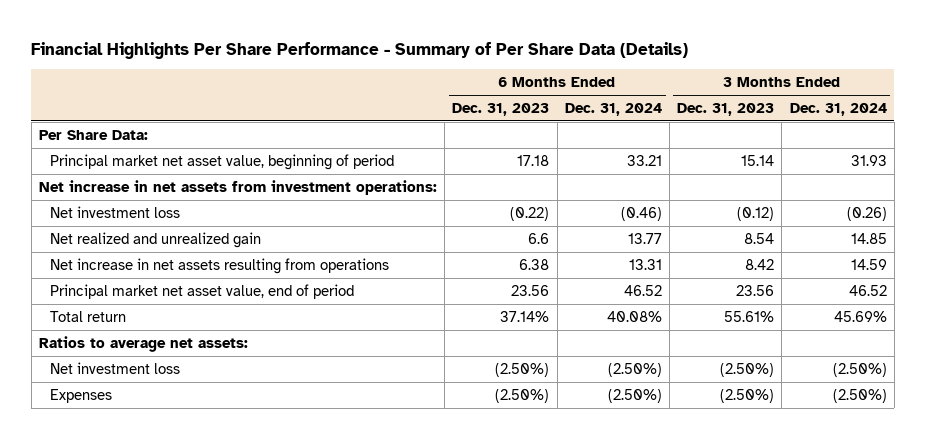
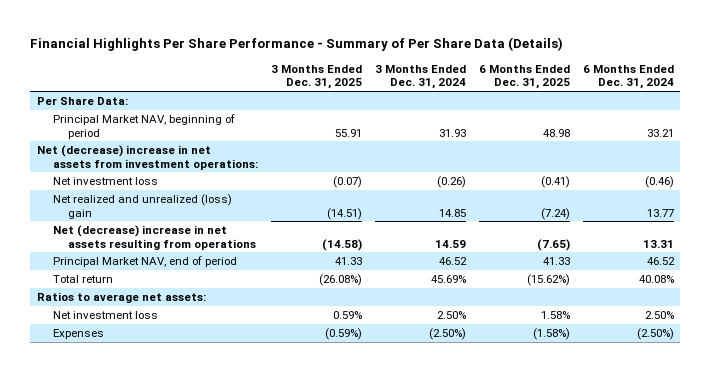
[452,103,550,117] Dec. 31, 2023 -> none
[677,103,775,117] Dec. 31, 2023 -> none
none -> [270,64,362,90] 3 Months Ended Dec. 31, 2025
none -> [478,64,570,90] 6 Months Ended Dec. 31, 2025
[50,153,395,170] Principal market net asset value, beginning of period -> [52,113,235,139] Principal Market NAV, beginning of period
[39,179,438,195] Net increase in net assets from investment operations: -> [36,144,258,170] Net (decrease) increase in net assets from investment operations:
[50,231,262,248] Net realized and unrealized gain -> [52,193,232,219] Net realized and unrealized (loss) gain
[50,257,390,274] Net increase in net assets resulting from operations -> [52,224,257,250] Net (decrease) increase in net assets resulting from operations
[50,283,355,299] Principal market net asset value, end of period -> [52,255,237,267] Principal Market NAV, end of period
[607,362,662,377] (2.50%) -> [644,310,674,319] 2.50%
[832,362,887,377] (2.50%) -> [436,310,466,319] 2.50%

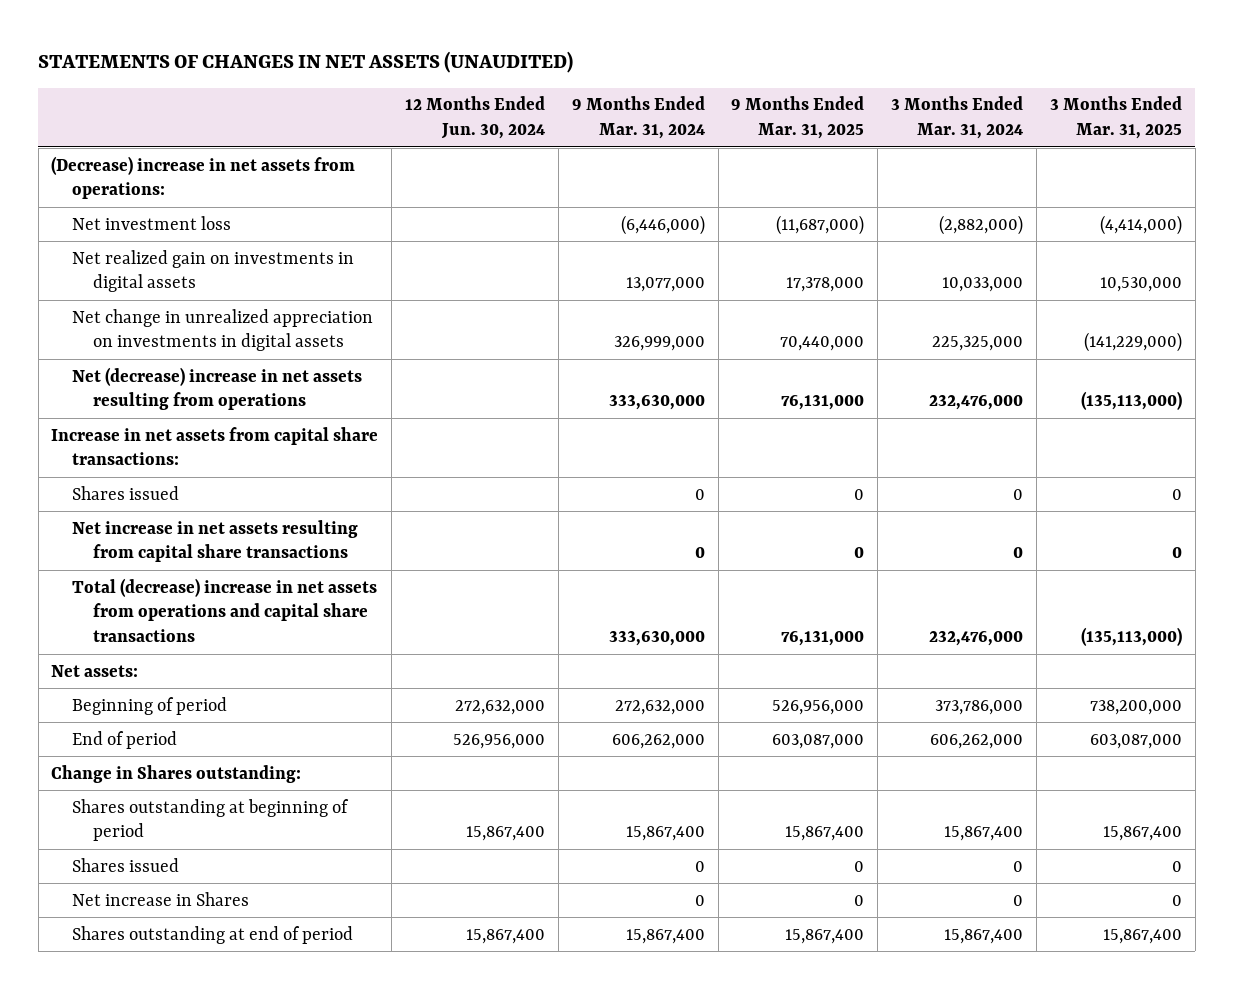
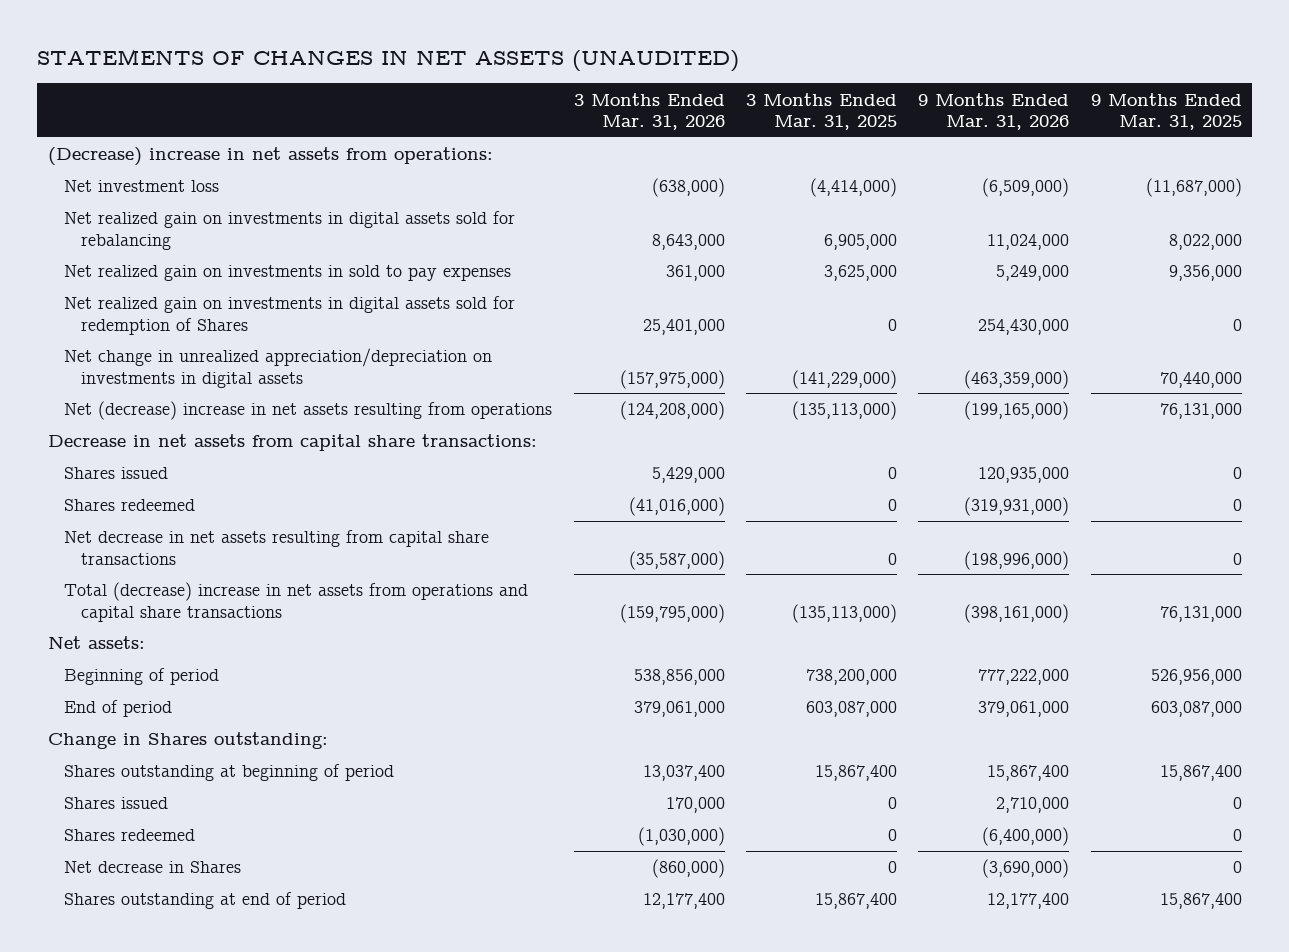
[405,96,546,140] 12 Months Ended Jun. 30, 2024 -> none
[571,96,705,140] 9 Months Ended Mar. 31, 2024 -> none
[891,96,1024,140] 3 Months Ended Mar. 31, 2024 -> none
none -> [573,92,725,130] 3 Months Ended Mar. 31, 2026
none -> [918,92,1070,130] 9 Months Ended Mar. 31, 2026
none -> [64,211,516,250] Net realized gain on investments in digital assets sold for rebalancing
[72,249,355,293] Net realized gain on investments in digital assets -> [64,265,512,282] Net realized gain on investments in sold to pay expenses
[786,277,865,293] 17,378,000 -> [1168,265,1242,282] 9,356,000
[1099,277,1182,293] 10,530,000 -> [824,265,898,282] 3,625,000
none -> [64,296,516,335] Net realized gain on investments in digital assets sold for redemption of Shares
[72,308,374,352] Net change in unrealized appreciation on investments in digital assets -> [64,348,493,388] Net change in unrealized appreciation/depreciation on investments in digital assets
[51,426,379,466] Increase in net assets from capital share transactions: -> [47,434,537,452] Decrease in net assets from capital share transactions:
none -> [64,499,196,512] Shares redeemed
[72,519,359,563] Net increase in net assets resulting from capital share transactions -> [64,530,490,565] Net decrease in net assets resulting from capital share transactions
none -> [64,829,196,842] Shares redeemed
[72,891,250,906] Net increase in Shares -> [64,861,242,874] Net decrease in Shares

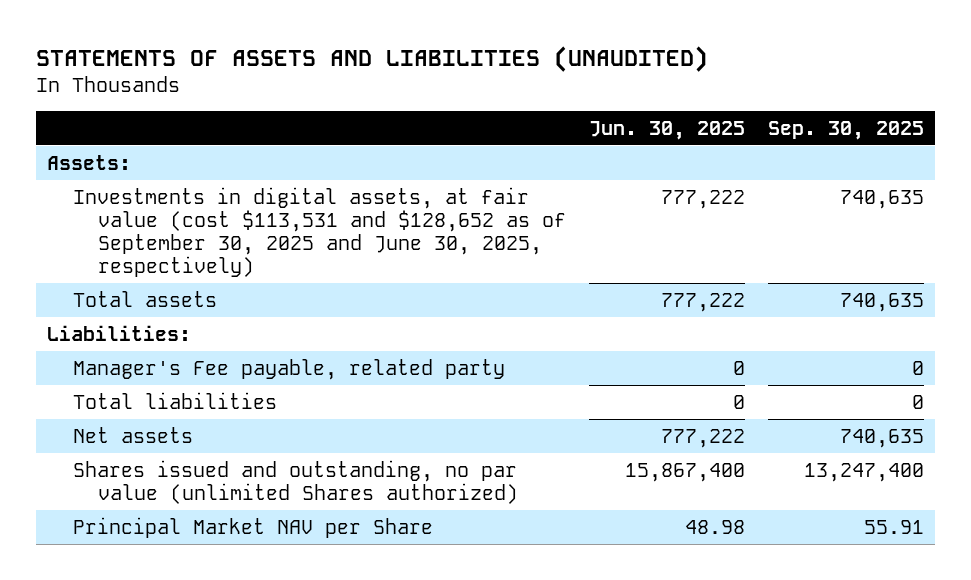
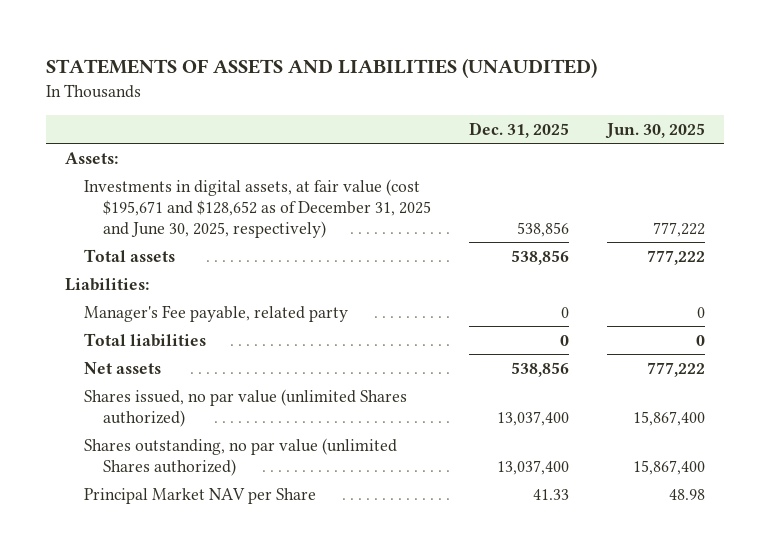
[767,120,924,140] Sep. 30, 2025 -> none
none -> [468,122,569,139] Dec. 31, 2025
[72,186,567,277] Investments in digital assets, at fair value (cost $113,531 and $128,652 as of September 30, 2025 and June 30, 2025, respectively) -> [83,178,431,238] Investments in digital assets, at fair value (cost $195,671 and $128,652 as of December 31, 2025 and June 30, 2025, respectively)
none -> [83,388,407,427] Shares issued, no par value (unlimited Shares authorized)
[72,459,519,504] Shares issued and outstanding, no par value (unlimited Shares authorized) -> [83,437,397,476] Shares outstanding, no par value (unlimited Shares authorized)

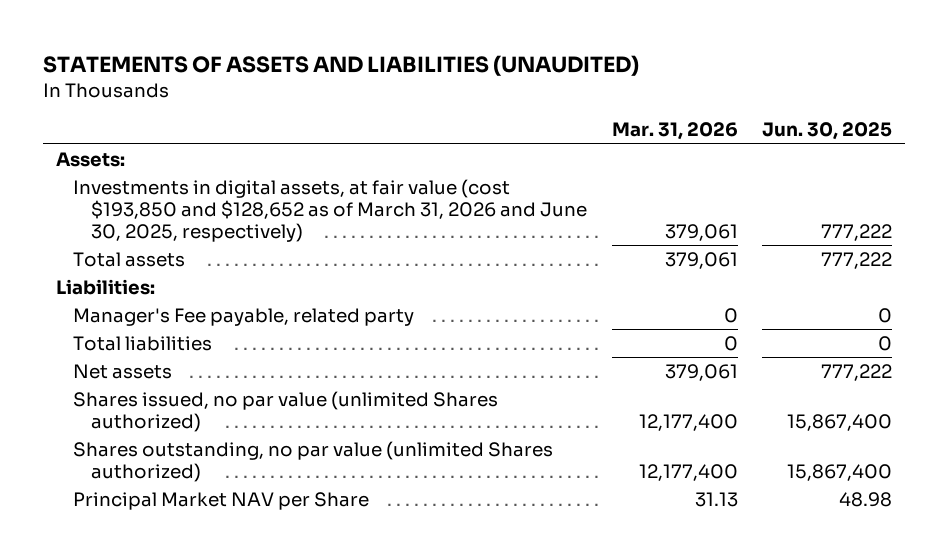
[468,122,569,139] Dec. 31, 2025 -> none
none -> [611,122,738,141] Mar. 31, 2026
[83,178,431,238] Investments in digital assets, at fair value (cost $195,671 and $128,652 as of December 31, 2025 and June 30, 2025, respectively) -> [73,178,587,242] Investments in digital assets, at fair value (cost $193,850 and $128,652 as of March 31, 2026 and June 30, 2025, respectively)

